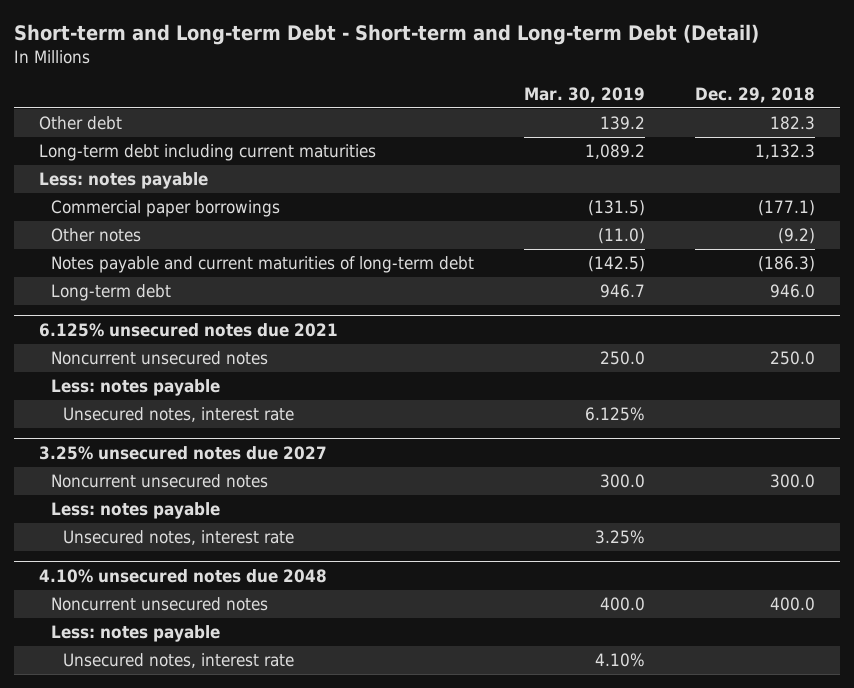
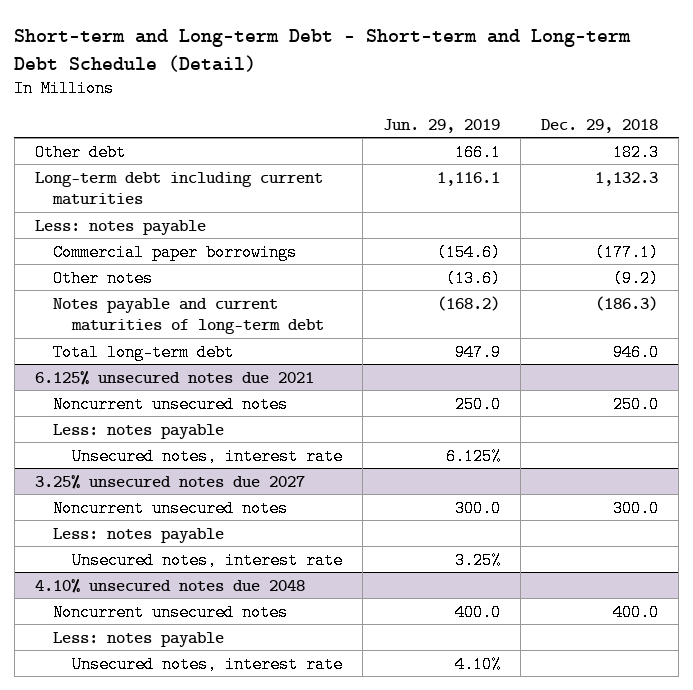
[14,24,760,46] Short-term and Long-term Debt - Short-term and Long-term Debt (Detail) -> [14,29,632,72] Short-term and Long-term Debt - Short-term and Long-term Debt Schedule (Detail)
[524,86,646,103] Mar. 30, 2019 -> none
none -> [382,118,500,133] Jun. 29, 2019
[51,284,172,302] Long-term debt -> [53,343,235,361] Total long-term debt

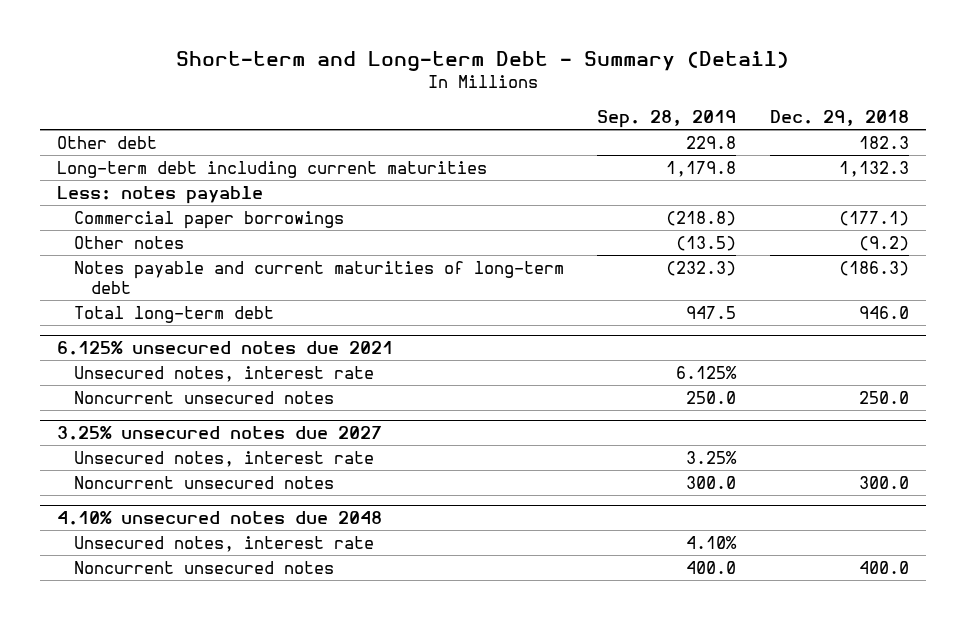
[14,29,632,72] Short-term and Long-term Debt - Short-term and Long-term Debt Schedule (Detail) -> [176,50,790,71] Short-term and Long-term Debt - Summary (Detail)
[382,118,500,133] Jun. 29, 2019 -> none
none -> [597,110,737,129] Sep. 28, 2019
[53,423,225,439] Less: notes payable -> none
[53,395,289,413] Noncurrent unsecured notes -> [73,390,334,404] Noncurrent unsecured notes
[53,527,225,543] Less: notes payable -> none
[53,499,289,517] Noncurrent unsecured notes -> [73,475,334,489] Noncurrent unsecured notes
[53,631,225,647] Less: notes payable -> none
[53,603,289,621] Noncurrent unsecured notes -> [73,560,334,574] Noncurrent unsecured notes

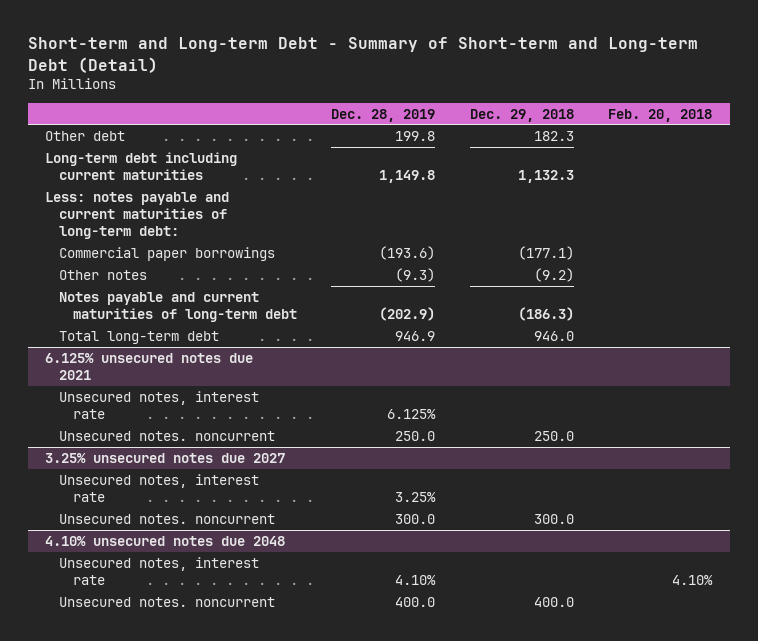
[176,50,790,71] Short-term and Long-term Debt - Summary (Detail) -> [28,37,699,73] Short-term and Long-term Debt - Summary of Short-term and Long-term Debt (Detail)
[597,110,737,129] Sep. 28, 2019 -> none
none -> [331,108,436,122] Dec. 28, 2019
none -> [608,108,713,122] Feb. 20, 2018
[57,185,264,204] Less: notes payable -> [45,191,230,239] Less: notes payable and current maturities of long-term debt:
[73,390,334,404] Noncurrent unsecured notes -> [59,430,276,441] Unsecured notes. noncurrent
[73,475,334,489] Noncurrent unsecured notes -> [59,513,276,524] Unsecured notes. noncurrent
[73,560,334,574] Noncurrent unsecured notes -> [59,596,276,607] Unsecured notes. noncurrent

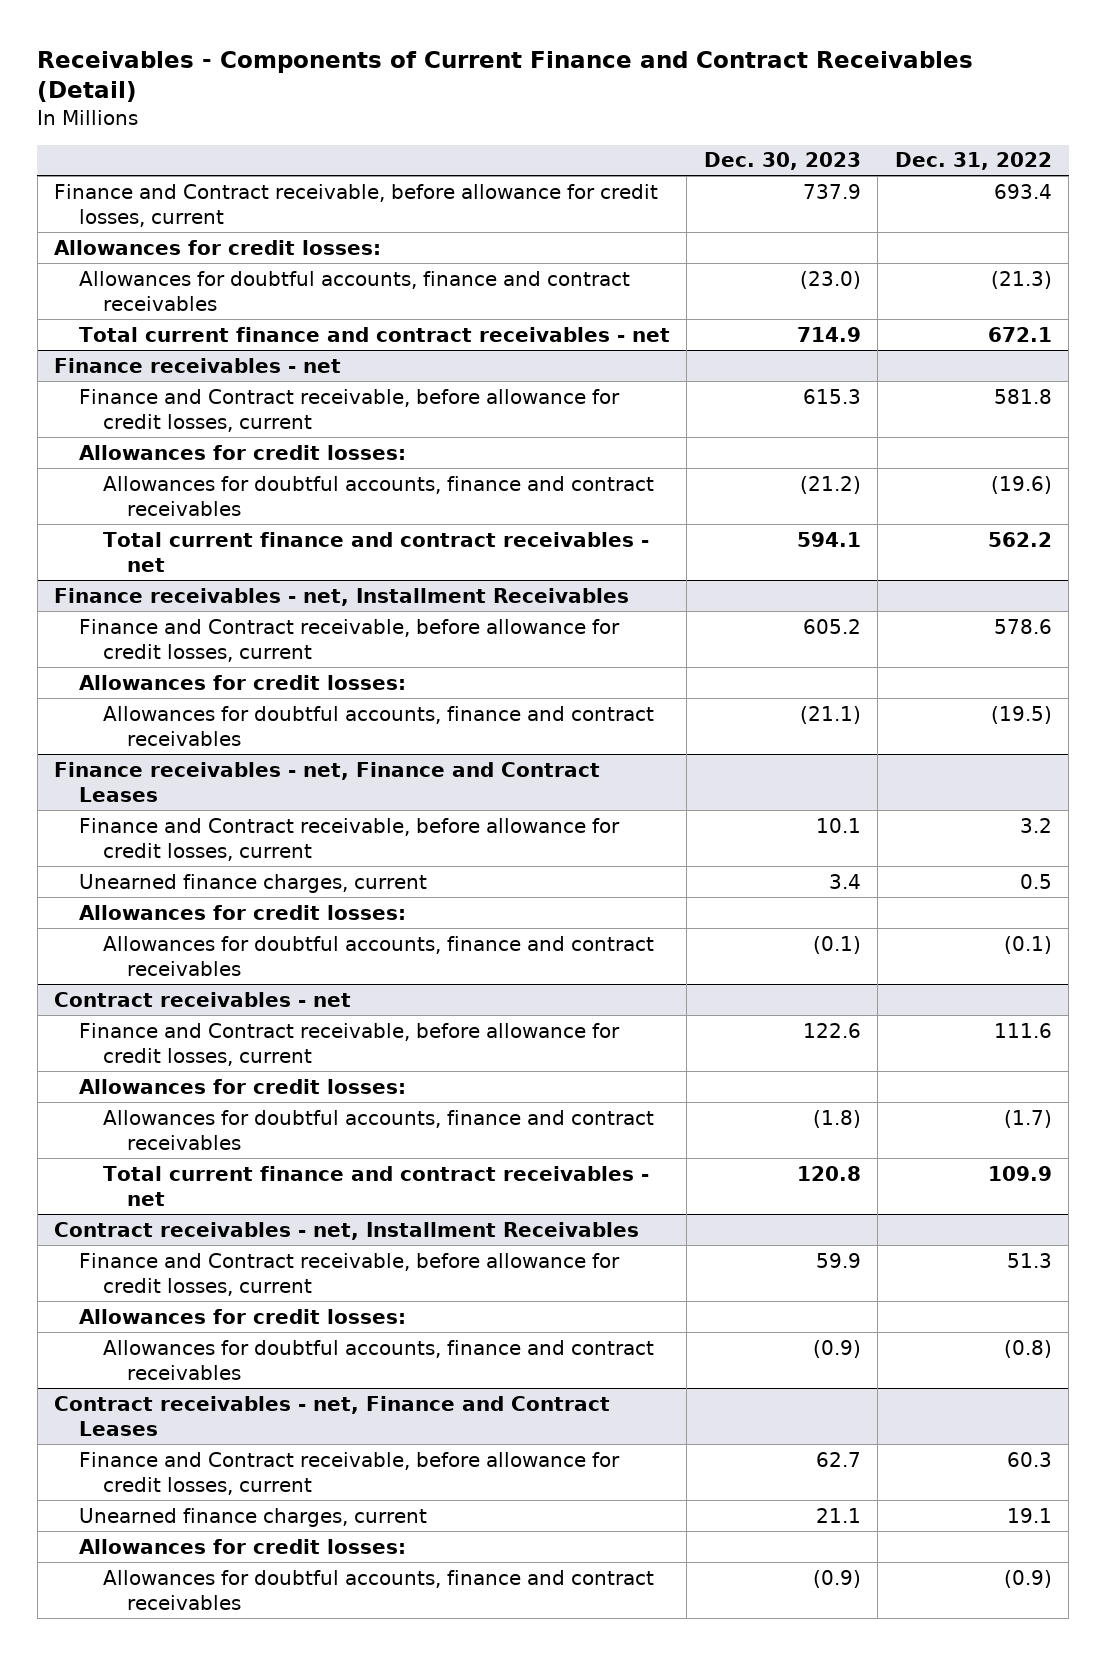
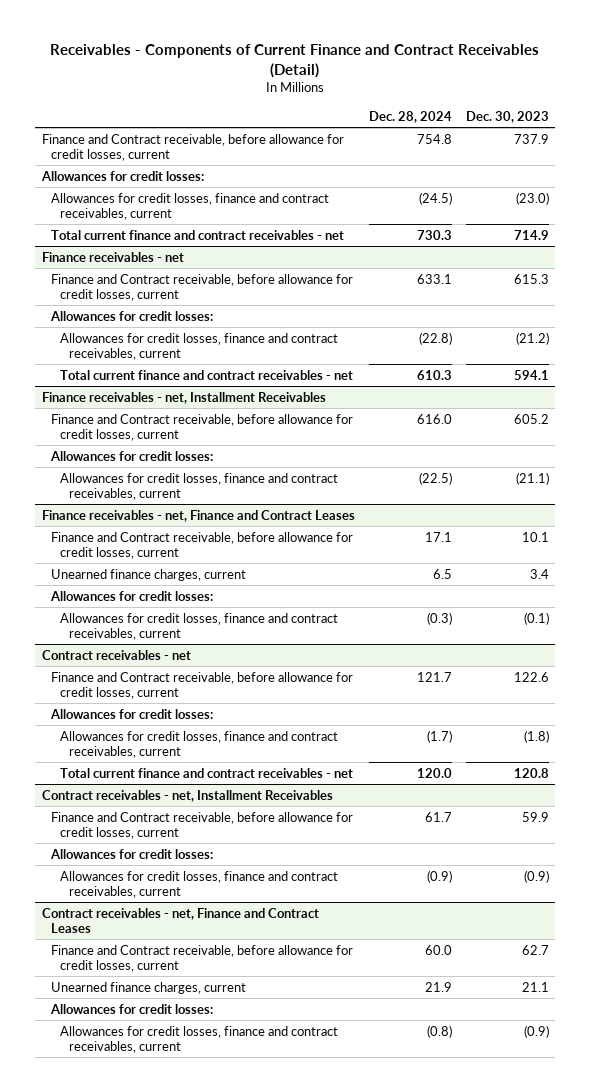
[894,152,1052,171] Dec. 31, 2022 -> none
none -> [368,110,452,123] Dec. 28, 2024
[78,270,630,311] Allowances for doubtful accounts, finance and contract receivables -> [51,192,330,220] Allowances for credit losses, finance and contract receivables, current
[102,475,654,516] Allowances for doubtful accounts, finance and contract receivables -> [60,332,339,360] Allowances for credit losses, finance and contract receivables, current
[102,705,654,746] Allowances for doubtful accounts, finance and contract receivables -> [60,472,339,500] Allowances for credit losses, finance and contract receivables, current
[102,935,654,976] Allowances for doubtful accounts, finance and contract receivables -> [60,612,339,640] Allowances for credit losses, finance and contract receivables, current
[102,1109,654,1150] Allowances for doubtful accounts, finance and contract receivables -> [60,730,339,758] Allowances for credit losses, finance and contract receivables, current
[102,1339,654,1380] Allowances for doubtful accounts, finance and contract receivables -> [60,870,339,898] Allowances for credit losses, finance and contract receivables, current
[102,1569,654,1610] Allowances for doubtful accounts, finance and contract receivables -> [60,1025,339,1053] Allowances for credit losses, finance and contract receivables, current

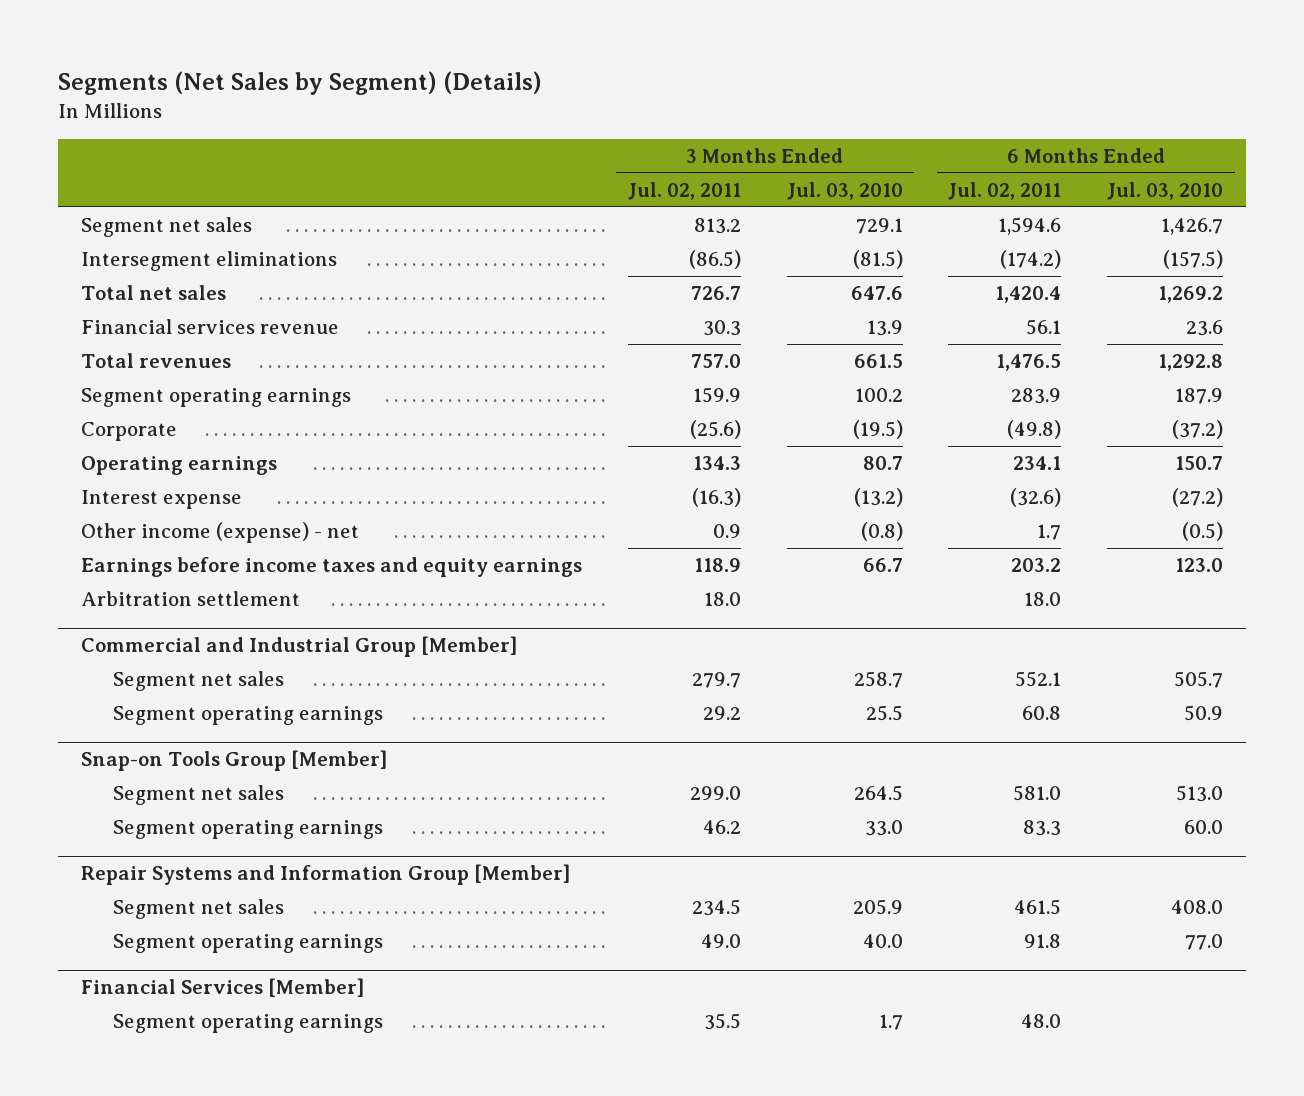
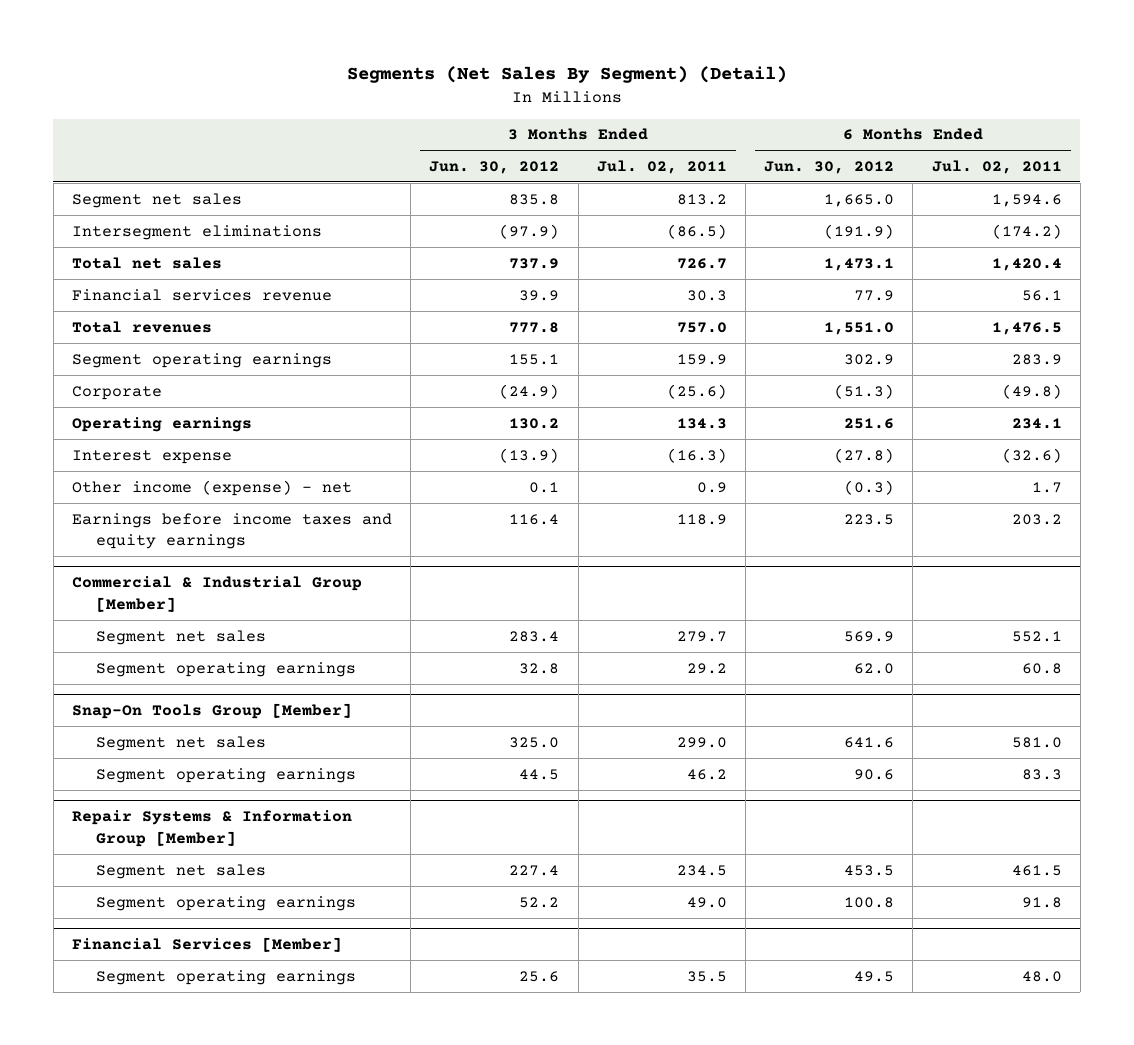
[57,71,542,96] Segments (Net Sales by Segment) (Details) -> [346,66,787,84] Segments (Net Sales By Segment) (Detail)
[786,181,903,200] Jul. 03, 2010 -> none
[1107,181,1224,200] Jul. 03, 2010 -> none
none -> [429,161,560,175] Jun. 30, 2012
none -> [764,161,895,175] Jun. 30, 2012
[80,591,300,607] Arbitration settlement -> none
[80,636,517,658] Commercial and Industrial Group [Member] -> [72,576,363,612] Commercial & Industrial Group [Member]
[80,750,387,772] Snap-on Tools Group [Member] -> [72,703,353,720] Snap-On Tools Group [Member]
[80,864,570,886] Repair Systems and Information Group [Member] -> [72,810,353,847] Repair Systems & Information Group [Member]

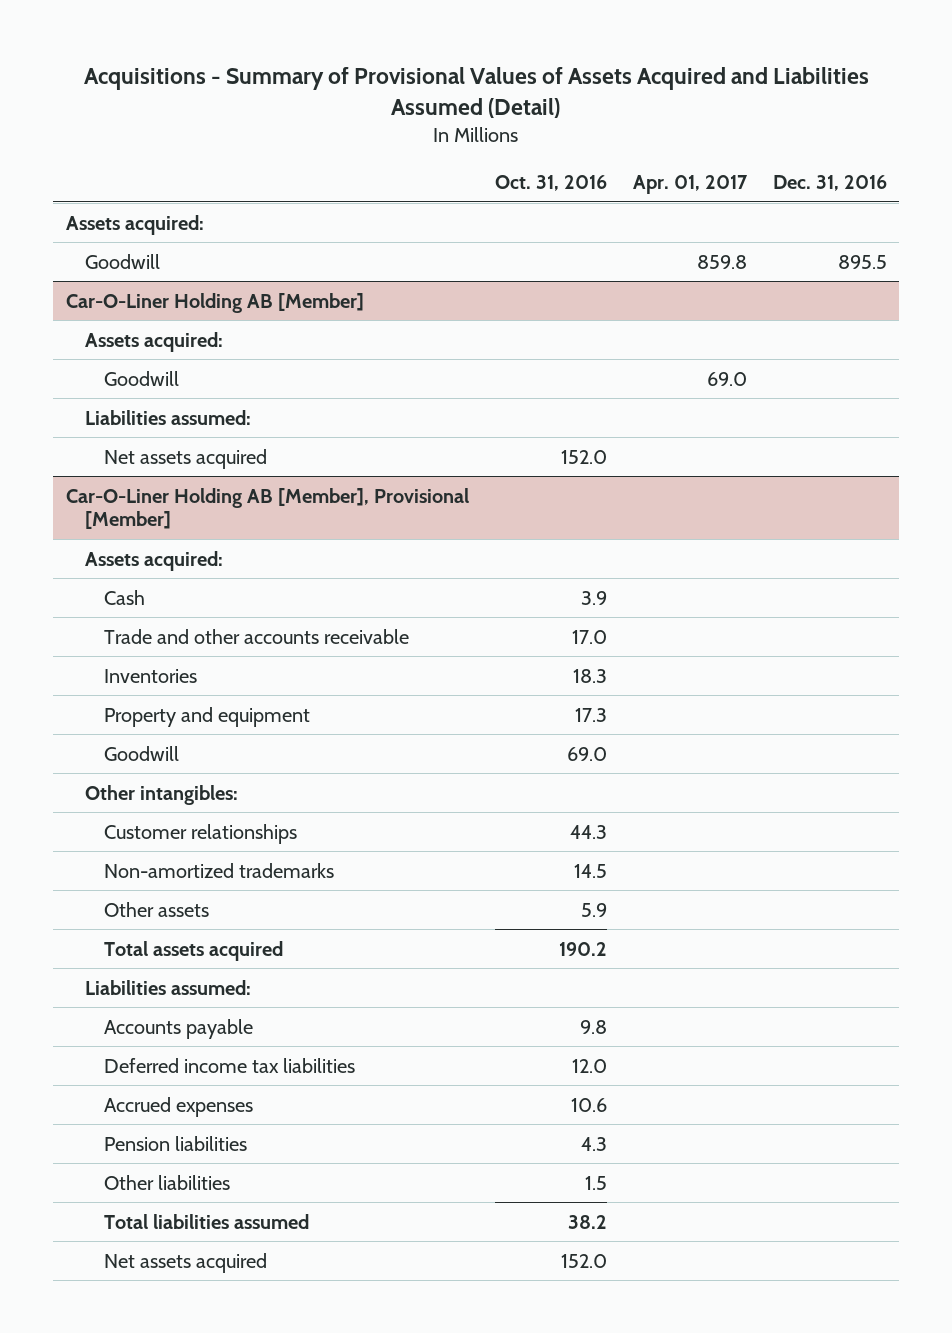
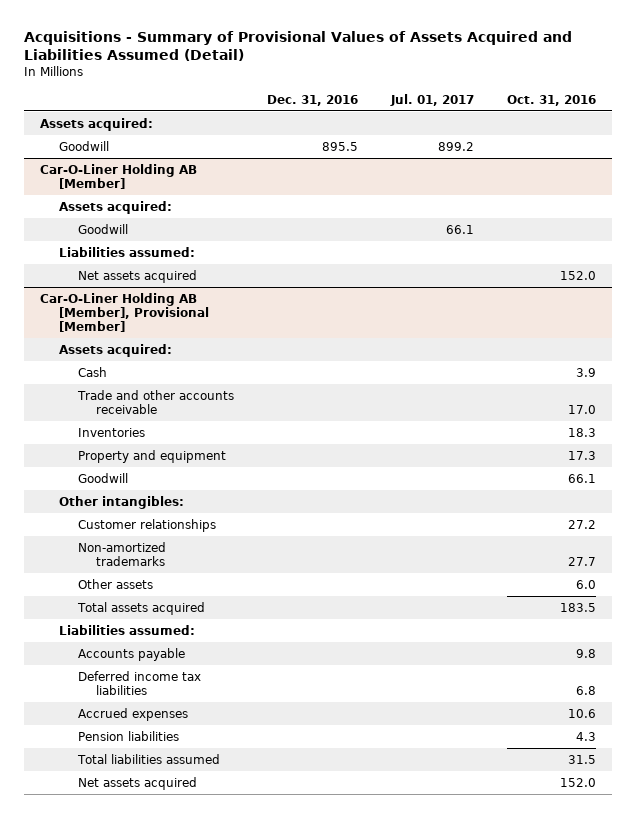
[632,175,748,195] Apr. 01, 2017 -> none
none -> [389,93,474,106] Jul. 01, 2017
[566,746,607,761] 69.0 -> [567,473,596,483] 66.1
[569,824,607,839] 44.3 -> [567,519,596,529] 27.2
[573,863,607,878] 14.5 -> [567,556,596,566] 27.7
[580,902,607,917] 5.9 -> [575,579,596,589] 6.0
[558,941,607,956] 190.2 -> [559,602,596,612] 183.5
[571,1058,607,1073] 12.0 -> [575,685,596,695] 6.8
[104,1174,231,1190] Other liabilities -> none
[567,1214,607,1229] 38.2 -> [567,754,596,764] 31.5

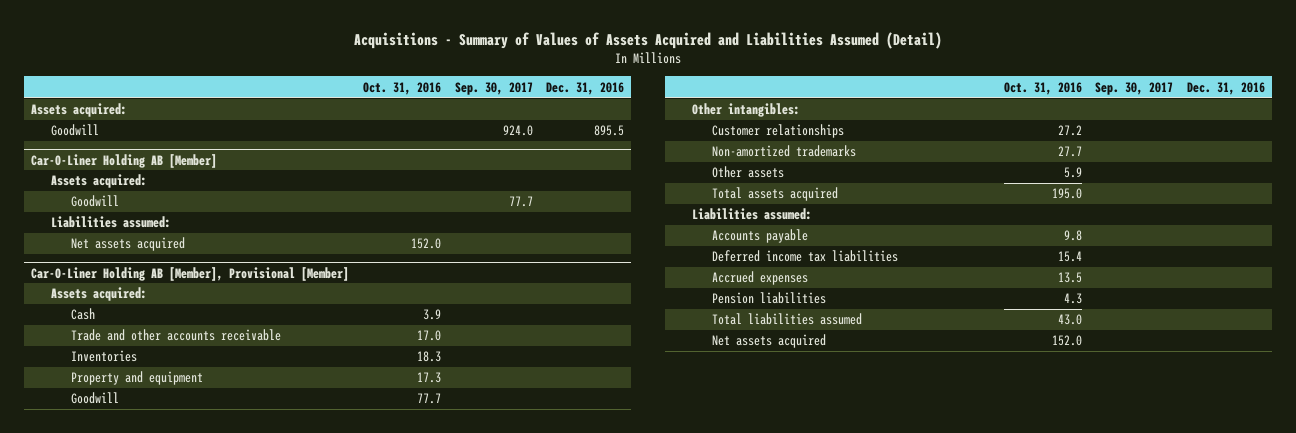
[23,30,572,62] Acquisitions - Summary of Provisional Values of Assets Acquired and Liabilities Assumed (Detail) -> [354,31,943,49] Acquisitions - Summary of Values of Assets Acquired and Liabilities Assumed (Detail)
[389,93,474,106] Jul. 01, 2017 -> none
none -> [454,81,533,95] Sep. 30, 2017
[567,473,596,483] 66.1 -> [416,393,441,405] 77.7
[575,579,596,589] 6.0 -> [1063,167,1082,179] 5.9
[559,602,596,612] 183.5 -> [1051,188,1082,200] 195.0
[575,685,596,695] 6.8 -> [1057,251,1082,263] 15.4
[567,708,596,718] 10.6 -> [1057,272,1082,284] 13.5
[567,754,596,764] 31.5 -> [1057,314,1082,326] 43.0

